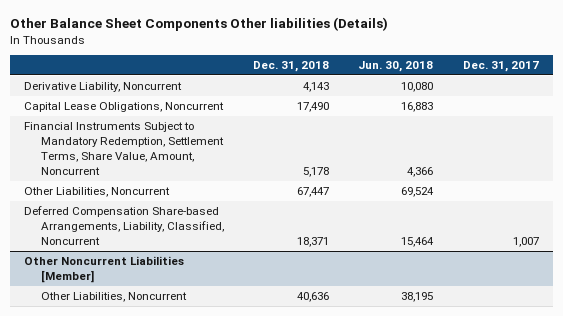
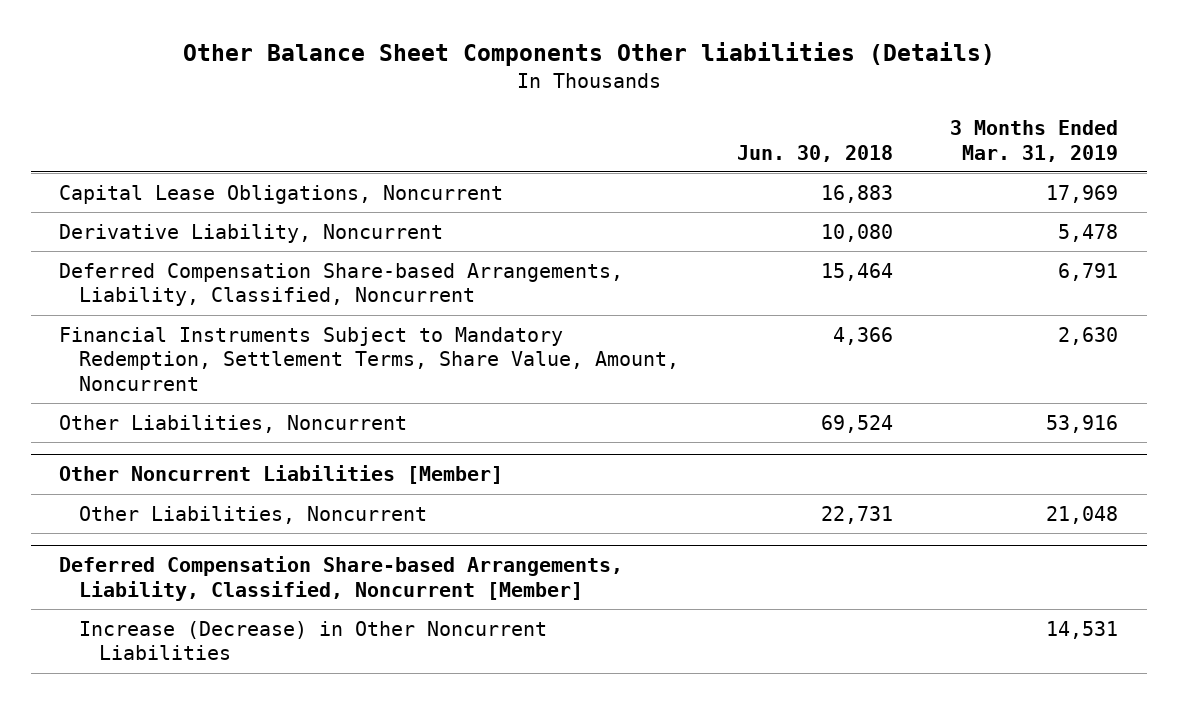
[253,61,330,73] Dec. 31, 2018 -> none
[462,61,539,73] Dec. 31, 2017 -> none
none -> [950,120,1119,162] 3 Months Ended Mar. 31, 2019
[24,81,183,92] Derivative Liability, Noncurrent -> [59,223,444,243] Derivative Liability, Noncurrent
[24,205,225,245] Deferred Compensation Share-based Arrangements, Liability, Classified, Noncurrent -> [59,262,624,307] Deferred Compensation Share-based Arrangements, Liability, Classified, Noncurrent
[401,291,434,302] 38,195 -> [820,505,893,524] 22,731
none -> [59,556,624,601] Deferred Compensation Share-based Arrangements, Liability, Classified, Noncurrent [Member]
none -> [79,620,548,661] Increase (Decrease) in Other Noncurrent Liabilities

